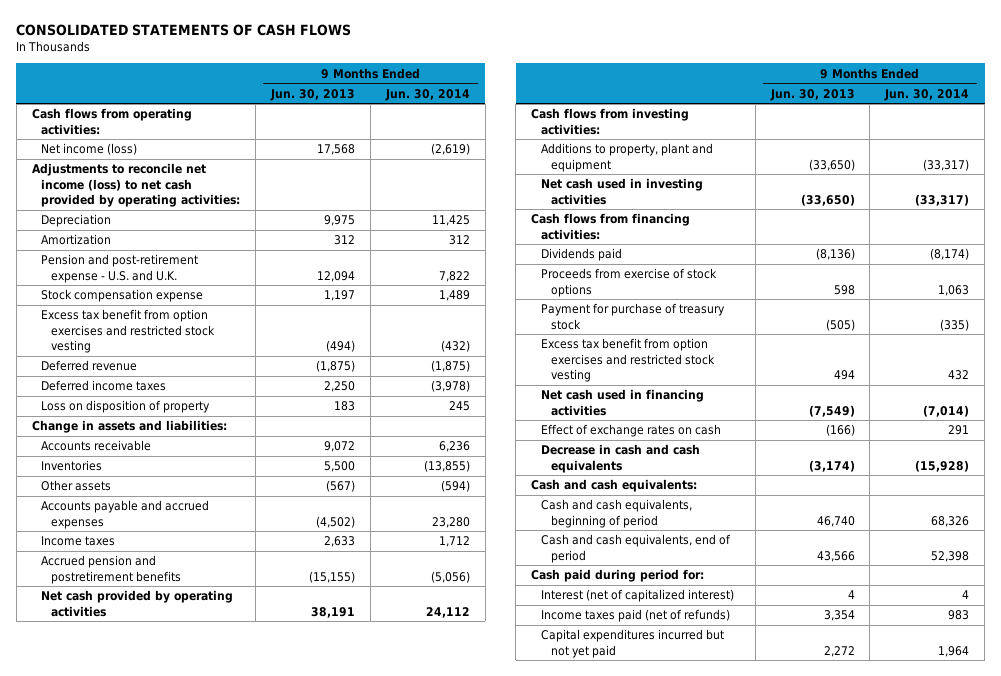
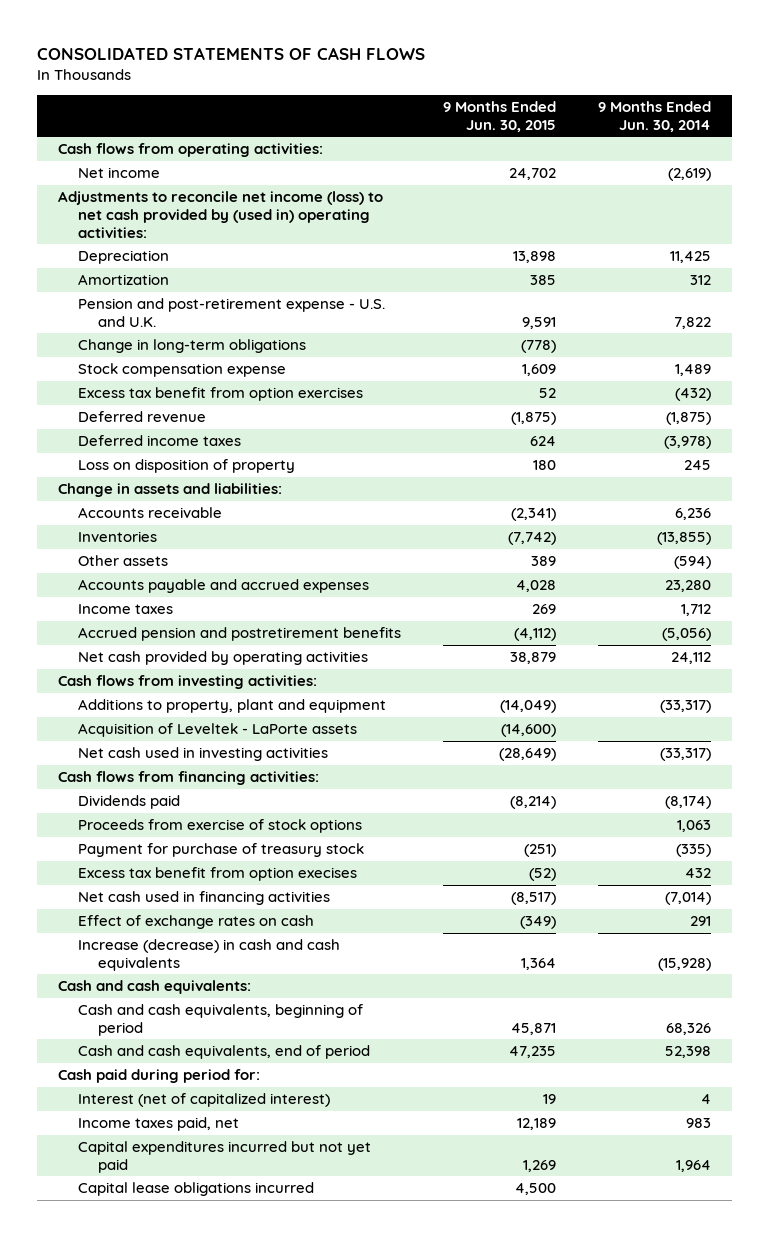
[270,88,356,101] Jun. 30, 2013 -> none
none -> [443,101,557,132] 9 Months Ended Jun. 30, 2015
[41,143,138,156] Net income (loss) -> [78,167,161,179] Net income
[31,163,241,208] Adjustments to reconcile net income (loss) to net cash provided by operating activities: -> [58,191,384,238] Adjustments to reconcile net income (loss) to net cash provided by (used in) operating activities:
none -> [78,339,307,354] Change in long-term obligations
[41,309,216,354] Excess tax benefit from option exercises and restricted stock vesting -> [78,387,364,402] Excess tax benefit from option exercises
none -> [78,723,358,738] Acquisition of Leveltek - LaPorte assets
[540,338,715,383] Excess tax benefit from option exercises and restricted stock vesting -> [78,867,358,882] Excess tax benefit from option execises
[540,444,700,473] Decrease in cash and cash equivalents -> [78,939,341,971] Increase (decrease) in cash and cash equivalents
[540,609,730,623] Income taxes paid (net of refunds) -> [78,1117,240,1132] Income taxes paid, net
none -> [78,1182,315,1197] Capital lease obligations incurred

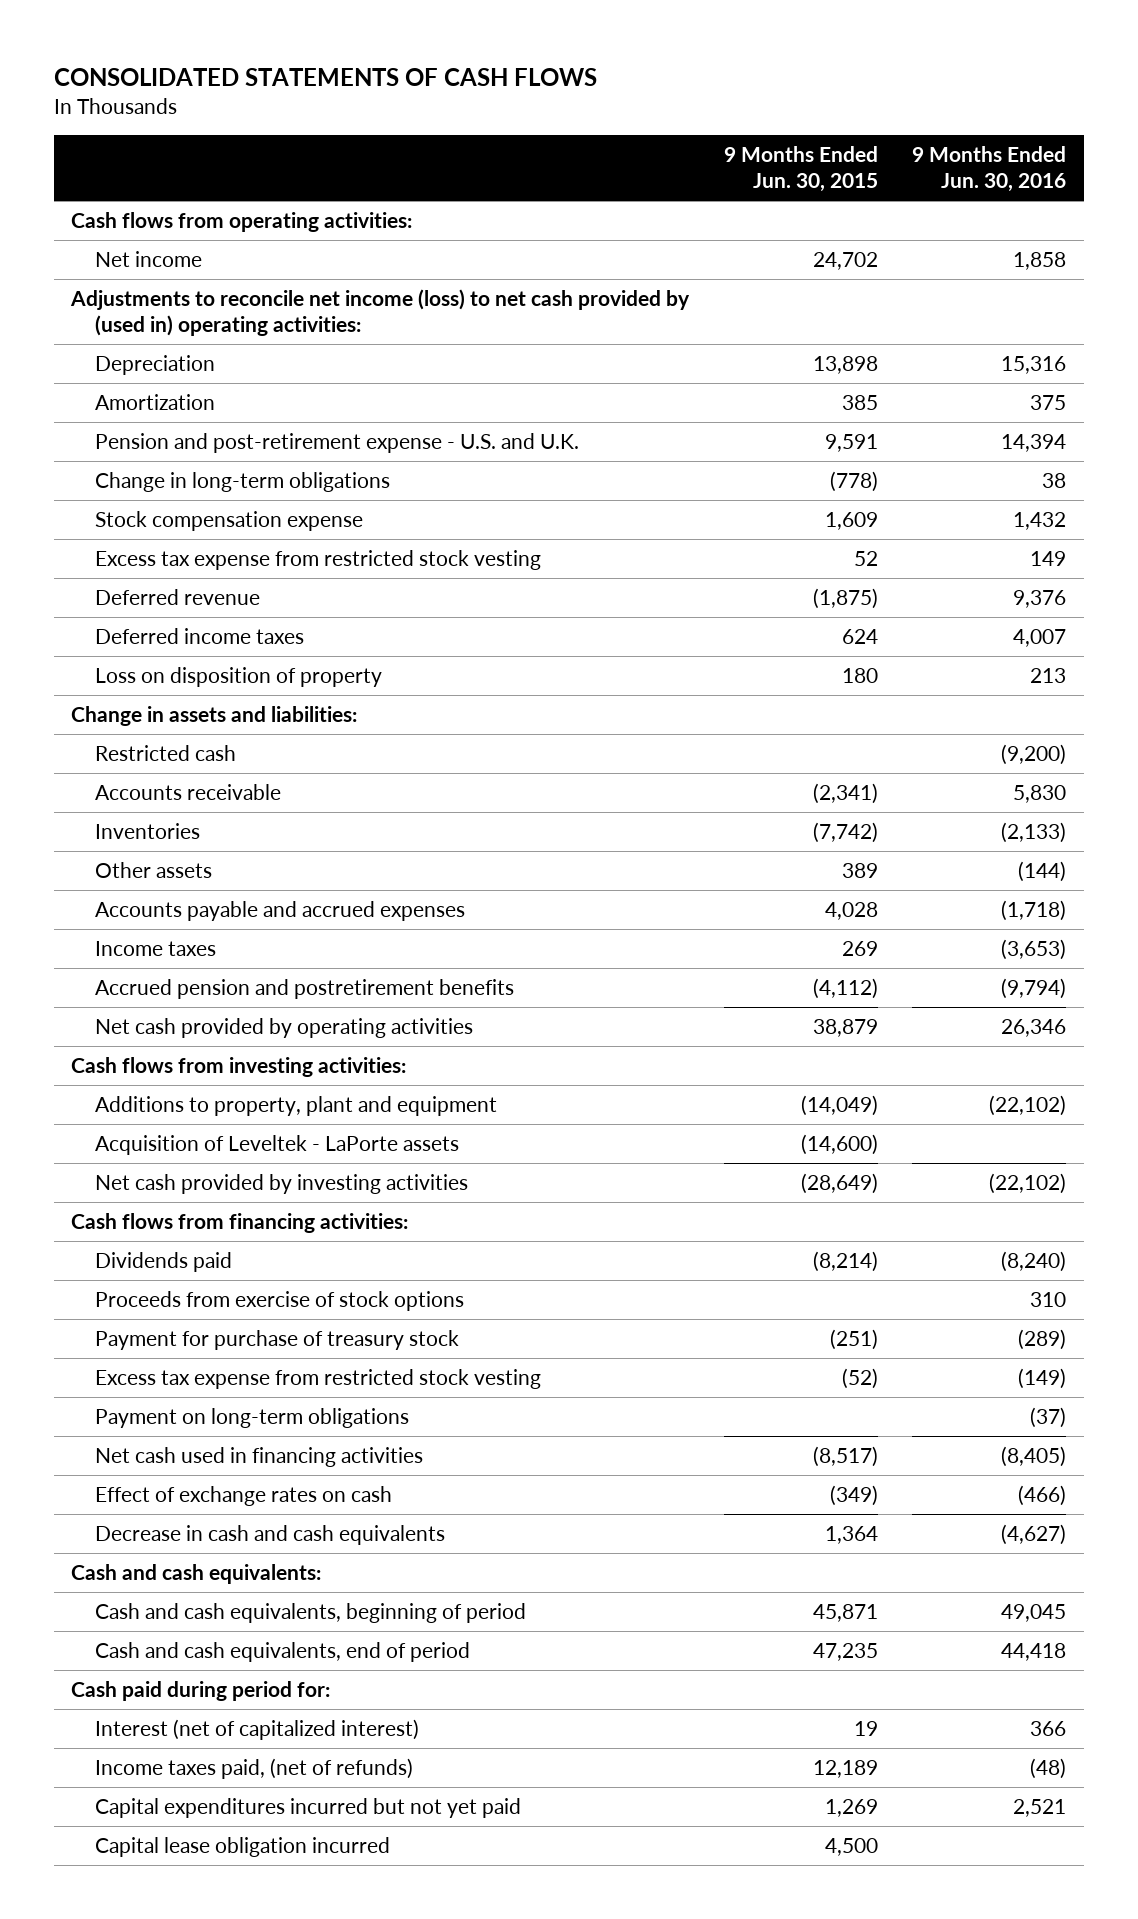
[598,101,712,132] 9 Months Ended Jun. 30, 2014 -> none
none -> [912,145,1067,193] 9 Months Ended Jun. 30, 2016
[78,387,364,402] Excess tax benefit from option exercises -> [95,549,542,570] Excess tax expense from restricted stock vesting
none -> [95,744,237,761] Restricted cash
[78,747,329,762] Net cash used in investing activities -> [95,1173,469,1194] Net cash provided by investing activities
[78,867,358,882] Excess tax benefit from option execises -> [95,1368,542,1389] Excess tax expense from restricted stock vesting
none -> [95,1407,410,1428] Payment on long-term obligations
[78,939,341,971] Increase (decrease) in cash and cash equivalents -> [95,1524,446,1545] Decrease in cash and cash equivalents
[78,1117,240,1132] Income taxes paid, net -> [95,1757,414,1779] Income taxes paid, (net of refunds)
[78,1182,315,1197] Capital lease obligations incurred -> [95,1836,391,1857] Capital lease obligation incurred

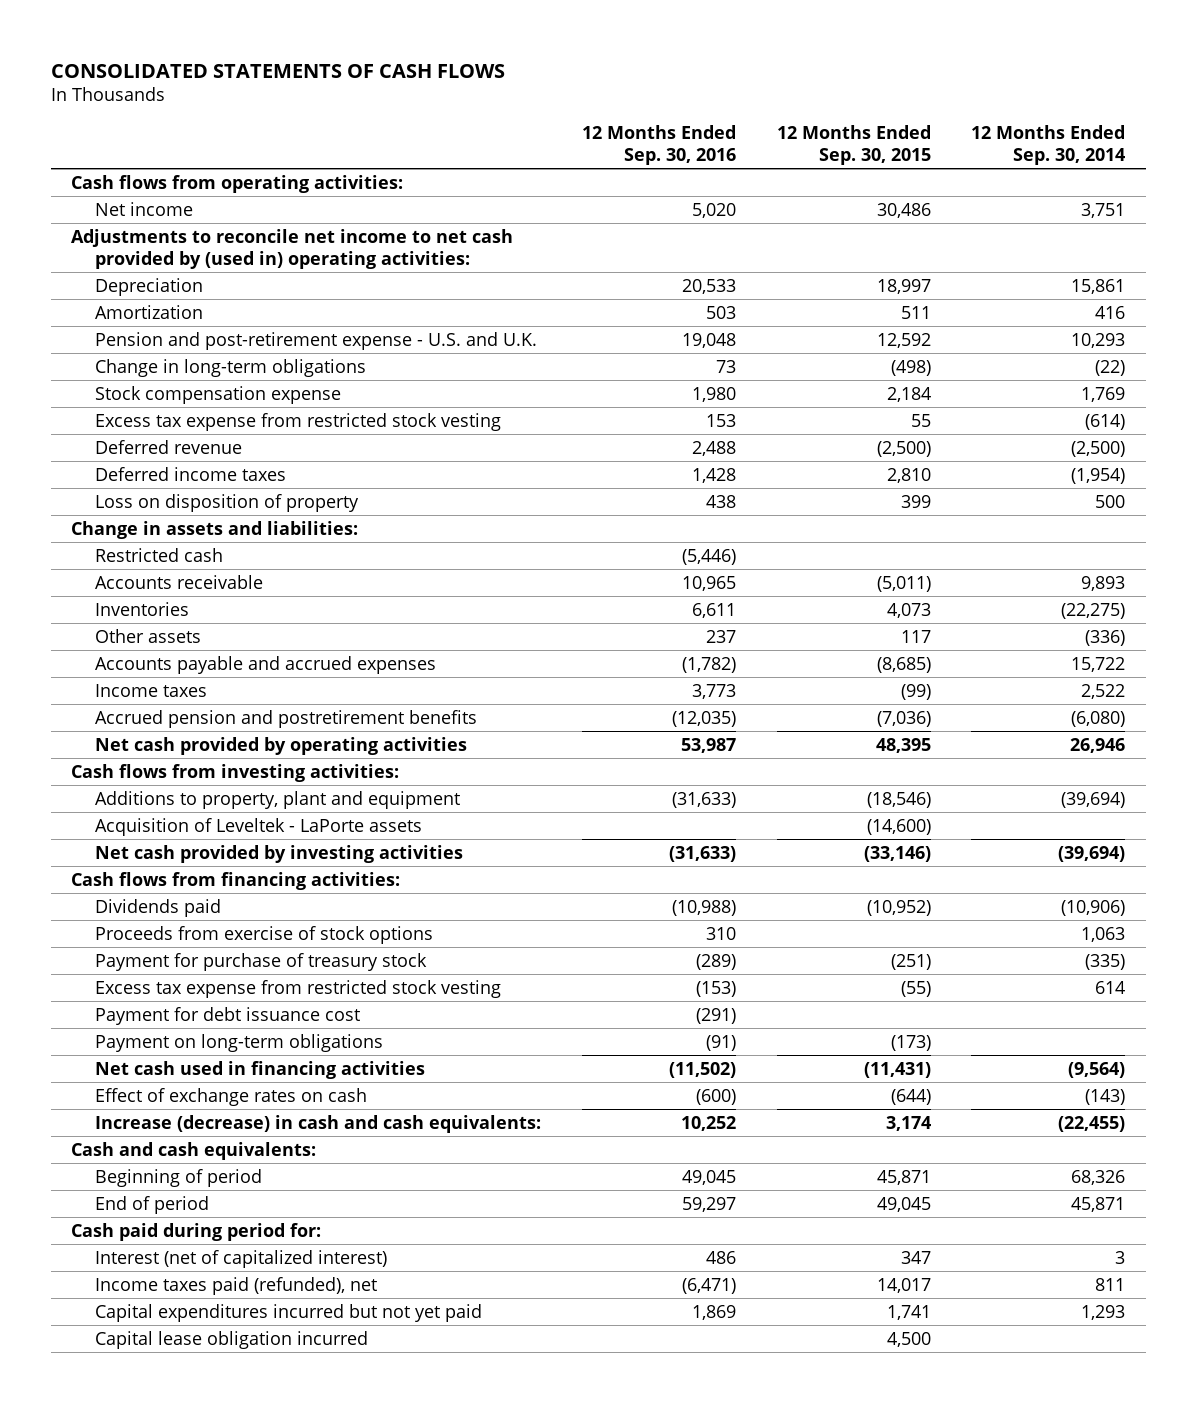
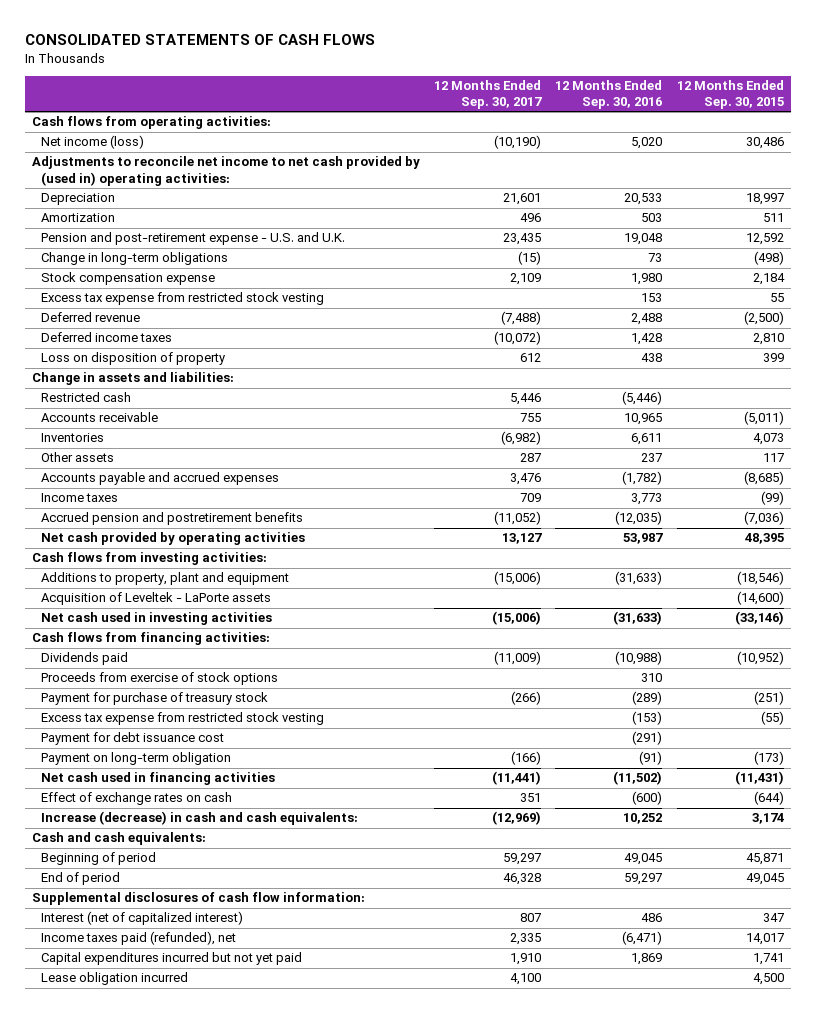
[971,124,1126,165] 12 Months Ended Sep. 30, 2014 -> none
none -> [434,80,543,110] 12 Months Ended Sep. 30, 2017
[94,201,193,216] Net income -> [41,135,145,150] Net income (loss)
[94,844,463,863] Net cash provided by investing activities -> [41,612,273,626] Net cash used in investing activities
[94,1033,383,1052] Payment on long-term obligations -> [41,752,232,766] Payment on long-term obligation
[71,1222,322,1241] Cash paid during period for: -> none
none -> [31,892,365,906] Supplemental disclosures of cash flow information:
[94,1330,368,1349] Capital lease obligation incurred -> [41,972,189,986] Lease obligation incurred

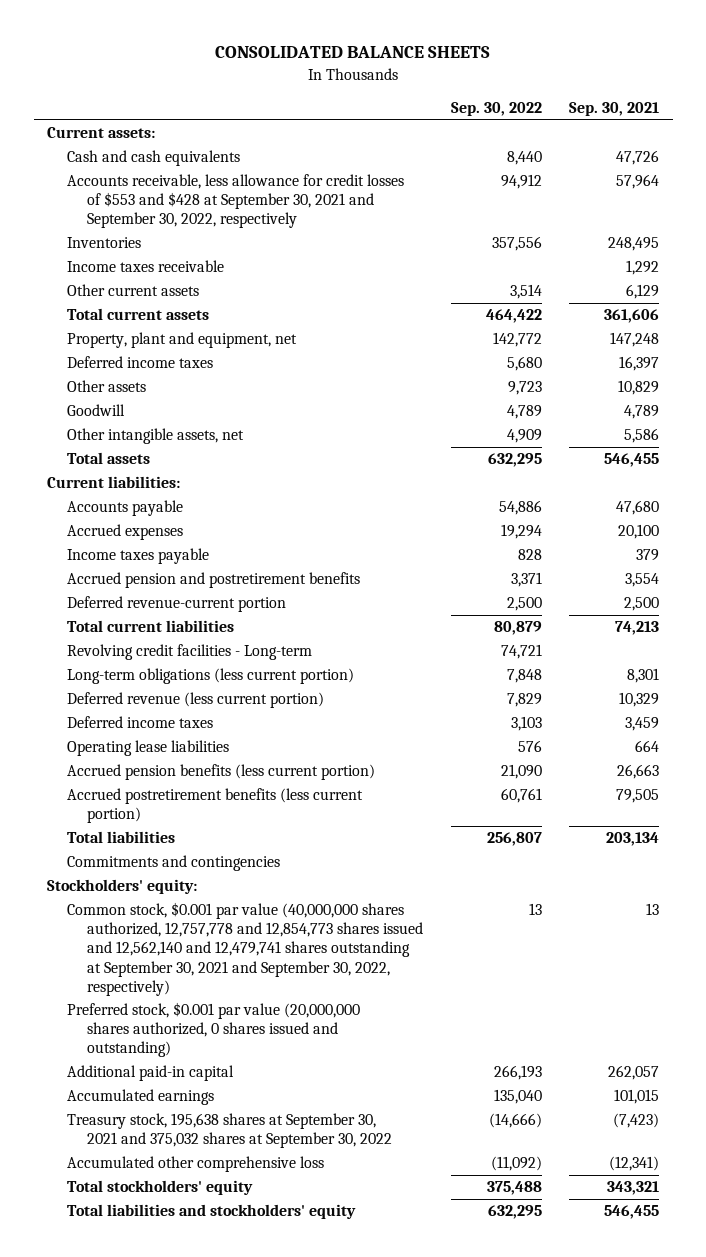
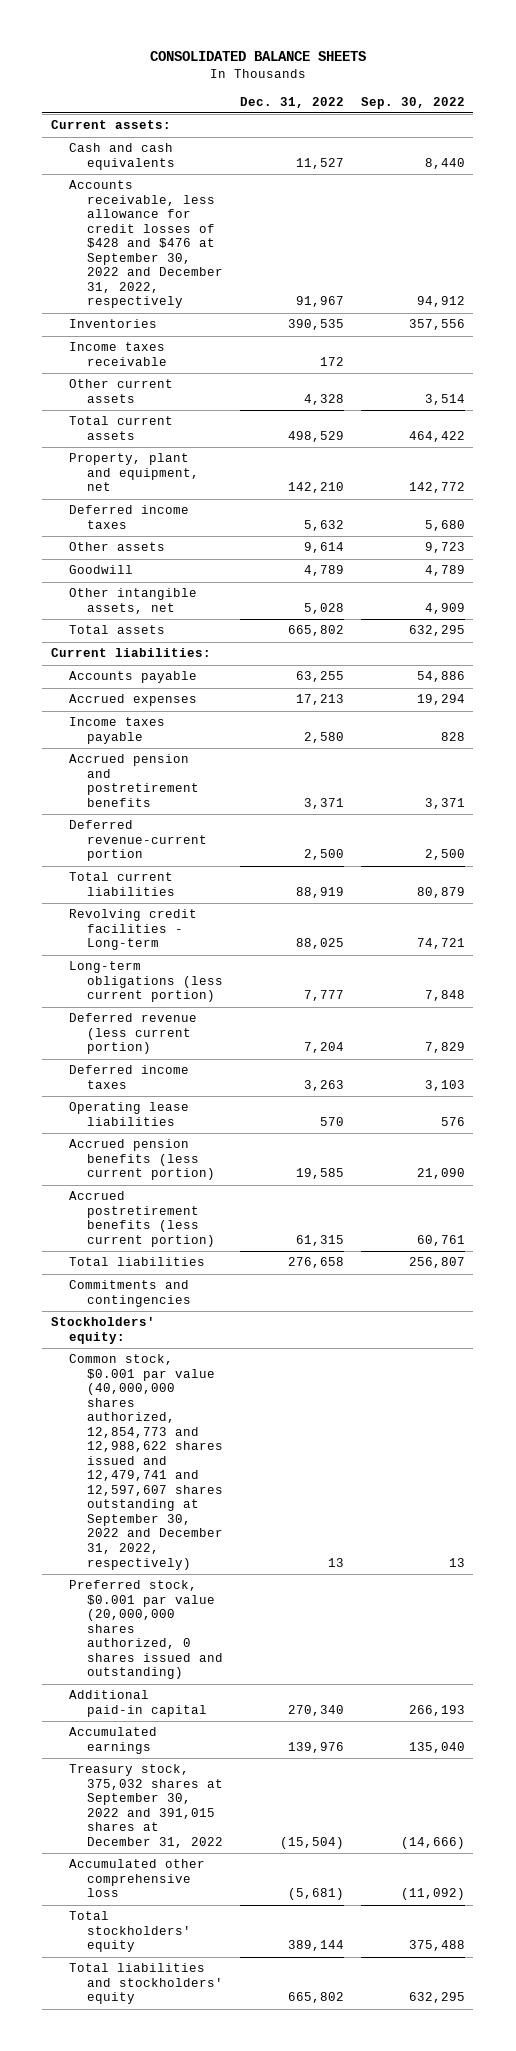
[568,101,659,116] Sep. 30, 2021 -> none
none -> [239,96,344,108] Dec. 31, 2022
[67,174,405,229] Accounts receivable, less allowance for credit losses of $553 and $428 at September 30, 2021 and September 30, 2022, respectively -> [68,180,223,309] Accounts receivable, less allowance for credit losses of $428 and $476 at September 30, 2022 and December 31, 2022, respectively
[67,902,424,996] Common stock, $0.001 par value (40,000,000 shares authorized, 12,757,778 and 12,854,773 shares issued and 12,562,140 and 12,479,741 shares outstanding at September 30, 2021 and September 30, 2022, respectively) -> [68,1354,223,1570] Common stock, $0.001 par value (40,000,000 shares authorized, 12,854,773 and 12,988,622 shares issued and 12,479,741 and 12,597,607 shares outstanding at September 30, 2022 and December 31, 2022, respectively)
[67,1113,393,1149] Treasury stock, 195,638 shares at September 30, 2021 and 375,032 shares at September 30, 2022 -> [68,1764,223,1848] Treasury stock, 375,032 shares at September 30, 2022 and 391,015 shares at December 31, 2022

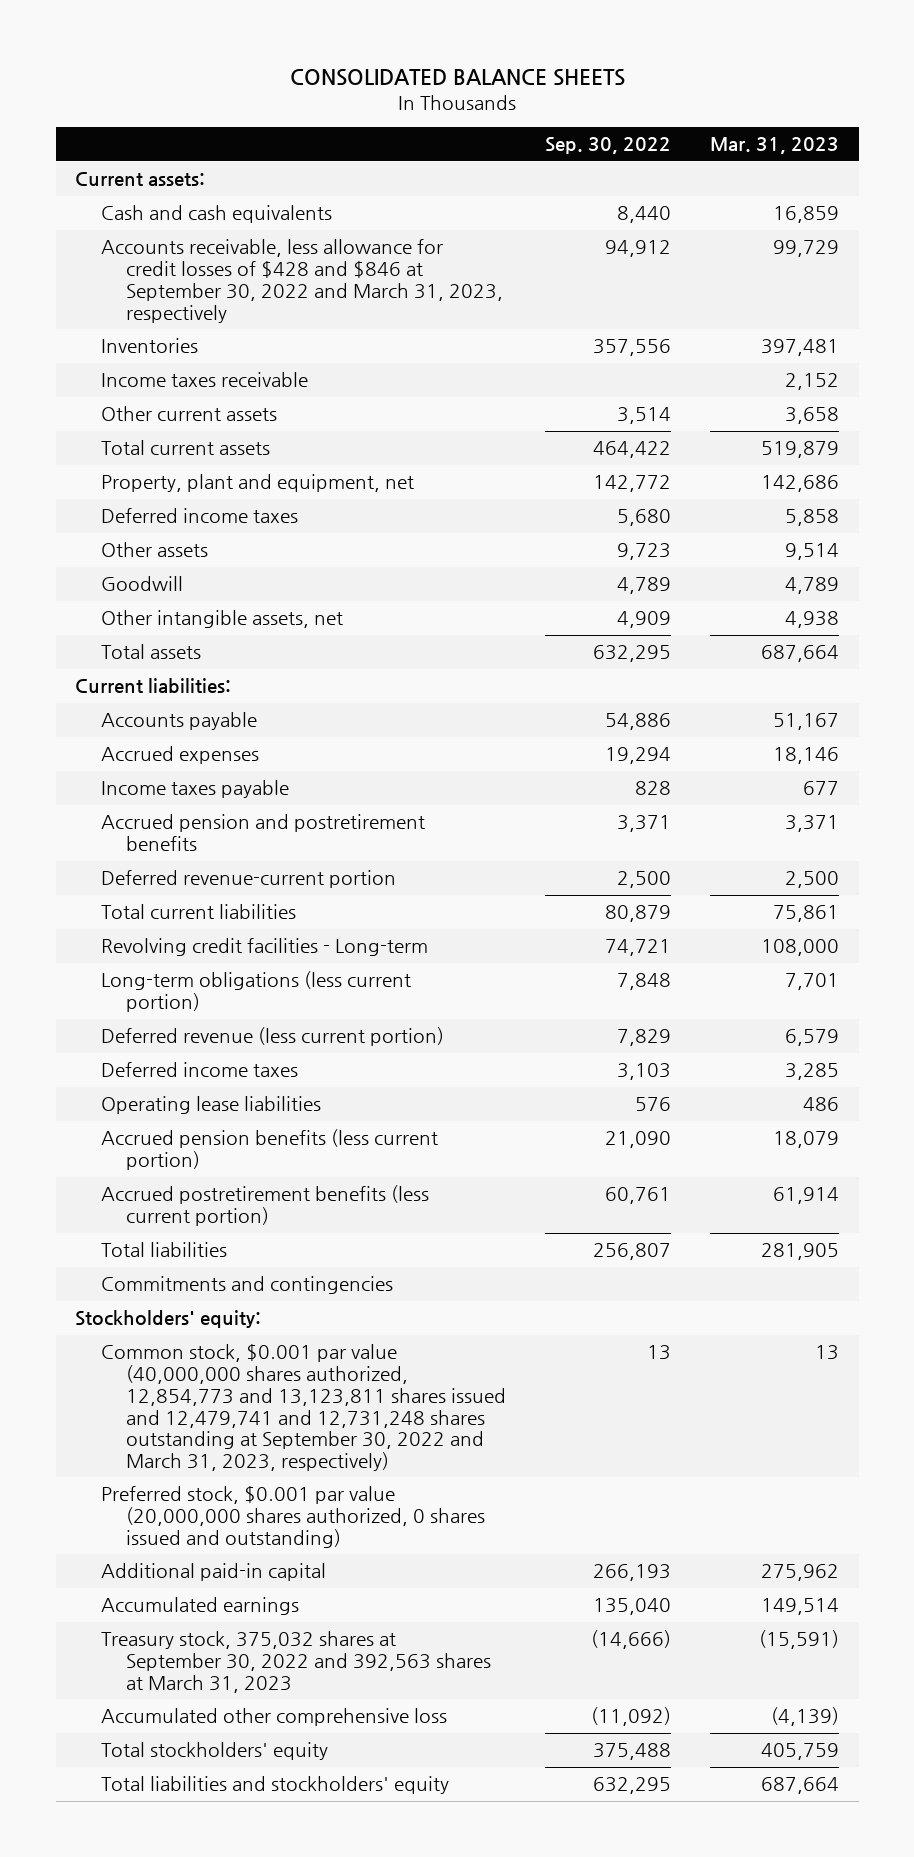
[239,96,344,108] Dec. 31, 2022 -> none
none -> [710,137,840,155] Mar. 31, 2023
[68,180,223,309] Accounts receivable, less allowance for credit losses of $428 and $476 at September 30, 2022 and December 31, 2022, respectively -> [100,239,504,323] Accounts receivable, less allowance for credit losses of $428 and $846 at September 30, 2022 and March 31, 2023, respectively
[68,1354,223,1570] Common stock, $0.001 par value (40,000,000 shares authorized, 12,854,773 and 12,988,622 shares issued and 12,479,741 and 12,597,607 shares outstanding at September 30, 2022 and December 31, 2022, respectively) -> [100,1344,507,1471] Common stock, $0.001 par value (40,000,000 shares authorized, 12,854,773 and 13,123,811 shares issued and 12,479,741 and 12,731,248 shares outstanding at September 30, 2022 and March 31, 2023, respectively)
[68,1764,223,1848] Treasury stock, 375,032 shares at September 30, 2022 and 391,015 shares at December 31, 2022 -> [100,1631,492,1693] Treasury stock, 375,032 shares at September 30, 2022 and 392,563 shares at March 31, 2023

